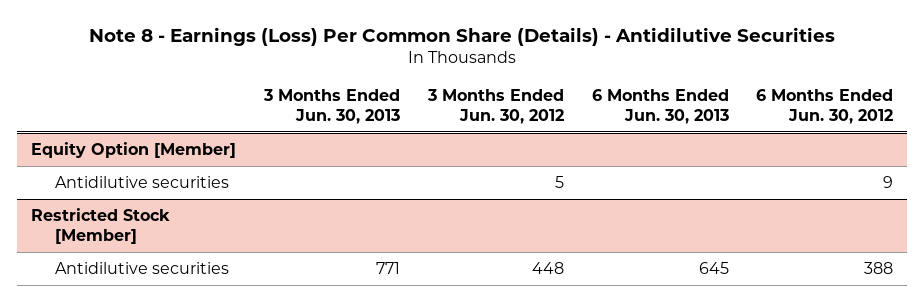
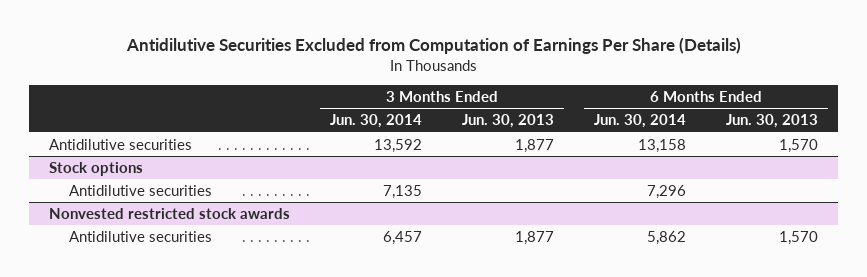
[89,26,836,46] Note 8 - Earnings (Loss) Per Common Share (Details) - Antidilutive Securities -> [125,37,741,55] Antidilutive Securities Excluded from Computation of Earnings Per Share (Details)
[426,88,564,125] 3 Months Ended Jun. 30, 2012 -> none
[756,88,894,125] 6 Months Ended Jun. 30, 2012 -> none
none -> [330,114,423,129] Jun. 30, 2014
none -> [594,114,687,129] Jun. 30, 2014
[30,141,236,158] Equity Option [Member] -> none
[54,175,229,188] Antidilutive securities -> none
none -> [49,138,193,150] Antidilutive securities
none -> [49,161,144,176] Stock options
none -> [69,184,213,196] Antidilutive securities
[30,207,170,245] Restricted Stock [Member] -> [49,207,291,219] Nonvested restricted stock awards
[375,261,400,274] 771 -> [515,230,555,245] 1,877
[698,261,729,274] 645 -> [779,230,819,245] 1,570

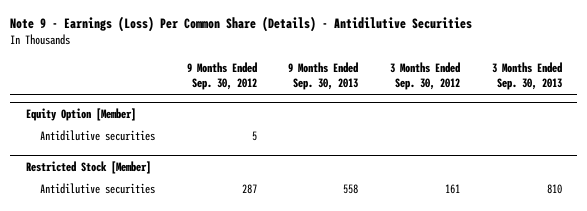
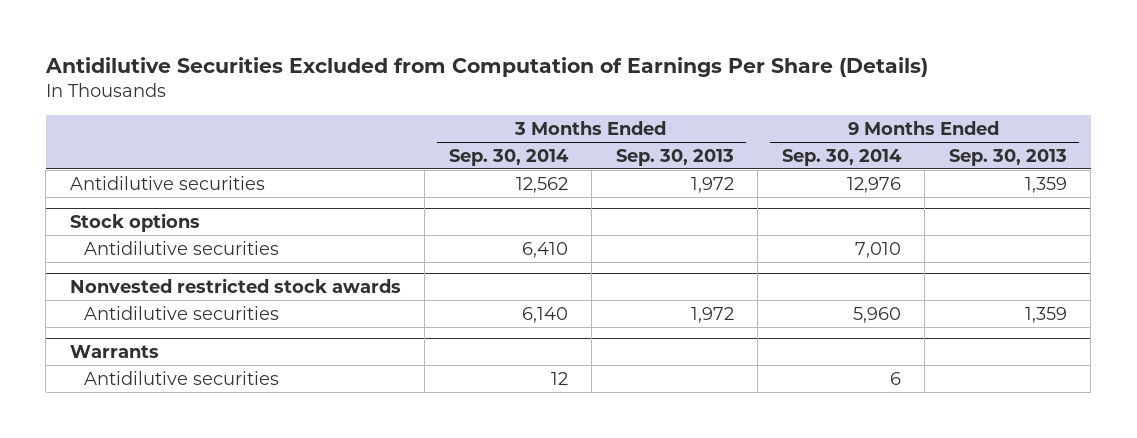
[9,16,472,33] Note 9 - Earnings (Loss) Per Common Share (Details) - Antidilutive Securities -> [44,57,928,78] Antidilutive Securities Excluded from Computation of Earnings Per Share (Details)
[186,61,257,90] 9 Months Ended Sep. 30, 2012 -> none
[390,61,461,90] 3 Months Ended Sep. 30, 2012 -> none
none -> [448,148,569,166] Sep. 30, 2014
none -> [781,148,902,166] Sep. 30, 2014
[25,108,136,122] Equity Option [Member] -> none
[40,130,156,142] Antidilutive securities -> none
none -> [69,175,265,190] Antidilutive securities
none -> [69,212,200,232] Stock options
none -> [83,240,279,255] Antidilutive securities
[25,161,151,175] Restricted Stock [Member] -> [69,277,401,293] Nonvested restricted stock awards
[343,184,359,195] 558 -> [1024,306,1067,323] 1,359
[546,184,562,195] 810 -> [690,306,734,323] 1,972
none -> [69,344,159,358] Warrants
none -> [83,370,279,385] Antidilutive securities

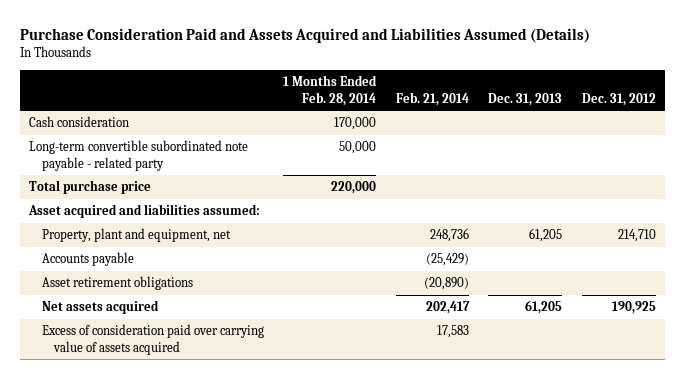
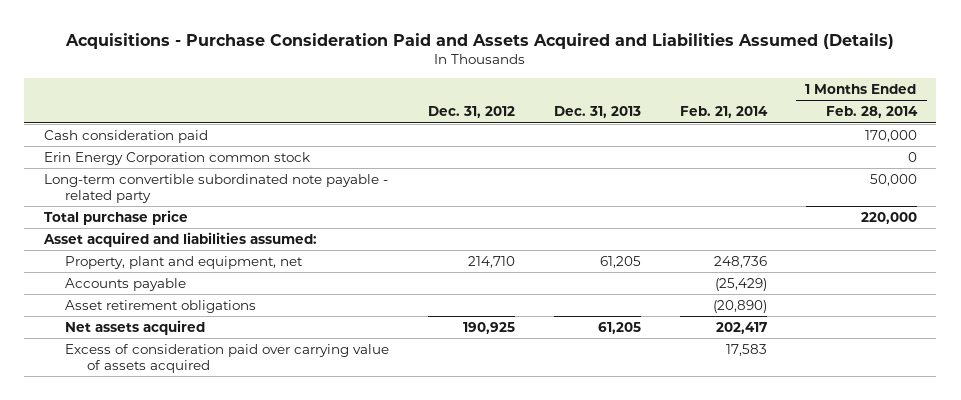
[19,27,590,43] Purchase Consideration Paid and Assets Acquired and Liabilities Assumed (Details) -> [65,32,895,49] Acquisitions - Purchase Consideration Paid and Assets Acquired and Liabilities Assumed (Details)
[29,116,130,128] Cash consideration -> [43,129,208,143] Cash consideration paid
none -> [43,151,310,165] Erin Energy Corporation common stock

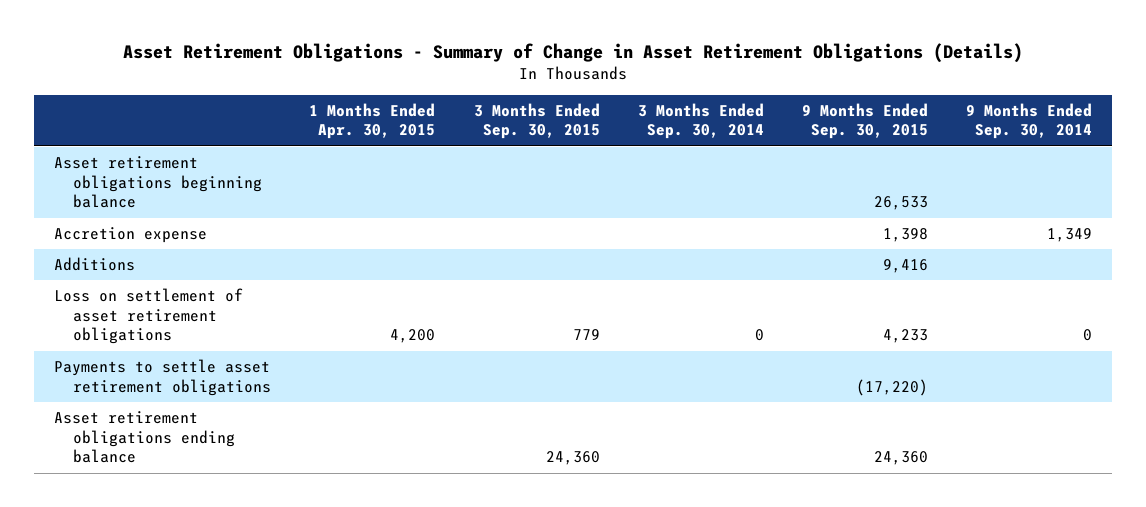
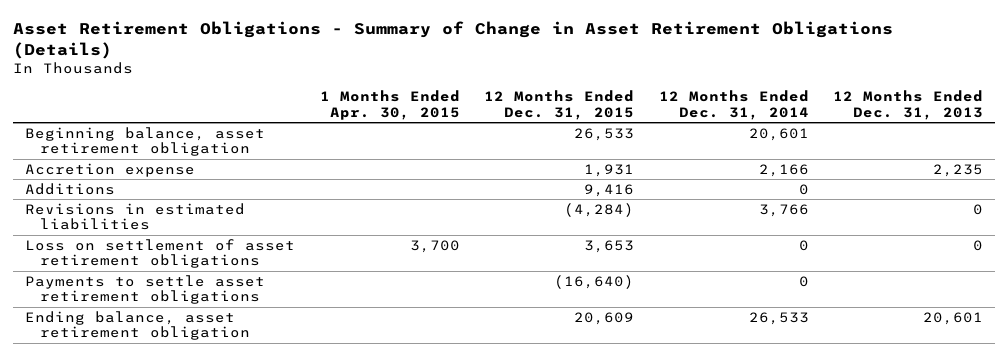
[473,102,600,140] 3 Months Ended Sep. 30, 2015 -> none
[637,102,764,140] 3 Months Ended Sep. 30, 2014 -> none
[802,102,929,140] 9 Months Ended Sep. 30, 2015 -> none
[966,102,1093,140] 9 Months Ended Sep. 30, 2014 -> none
none -> [484,90,635,121] 12 Months Ended Dec. 31, 2015
none -> [658,90,809,121] 12 Months Ended Dec. 31, 2014
none -> [833,90,984,121] 12 Months Ended Dec. 31, 2013
[53,156,263,209] Asset retirement obligations beginning balance -> [25,126,266,157] Beginning balance, asset retirement obligation
none -> [25,202,246,231] Revisions in estimated liabilities
[390,329,436,344] 4,200 -> [409,239,460,253] 3,700
[53,411,236,464] Asset retirement obligations ending balance -> [25,310,250,341] Ending balance, asset retirement obligation

